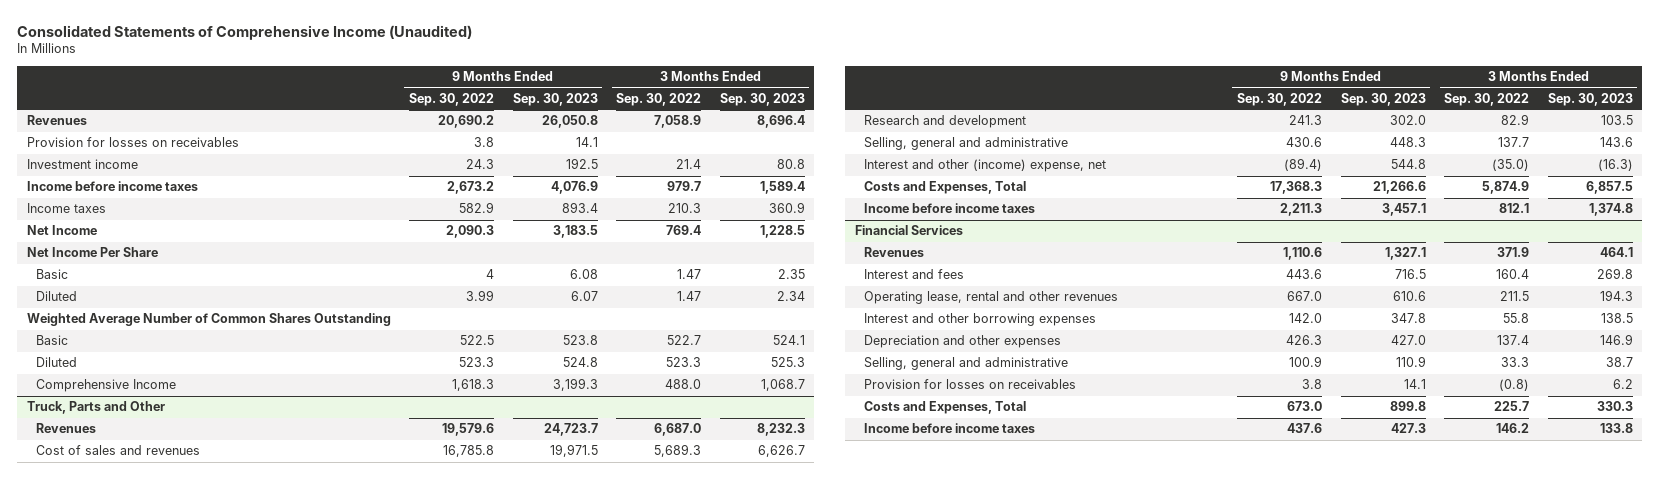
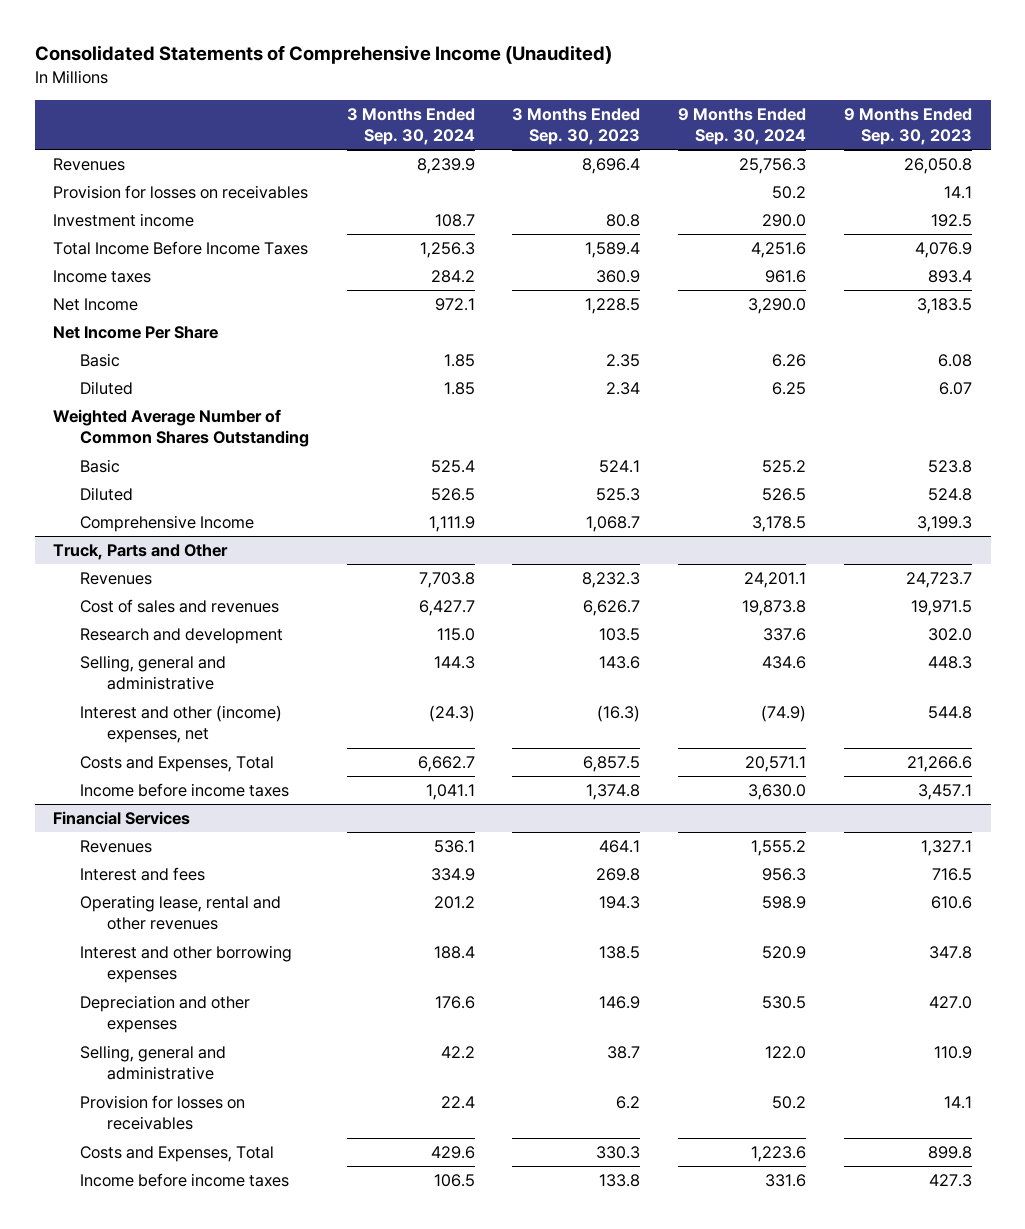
[409,92,495,106] Sep. 30, 2022 -> none
[616,92,702,106] Sep. 30, 2022 -> none
none -> [346,107,475,145] 3 Months Ended Sep. 30, 2024
none -> [678,107,807,145] 9 Months Ended Sep. 30, 2024
[26,181,198,192] Income before income taxes -> [53,241,309,256] Total Income Before Income Taxes
[863,159,1106,173] Interest and other (income) expense, net -> [80,705,283,744] Interest and other (income) expenses, net

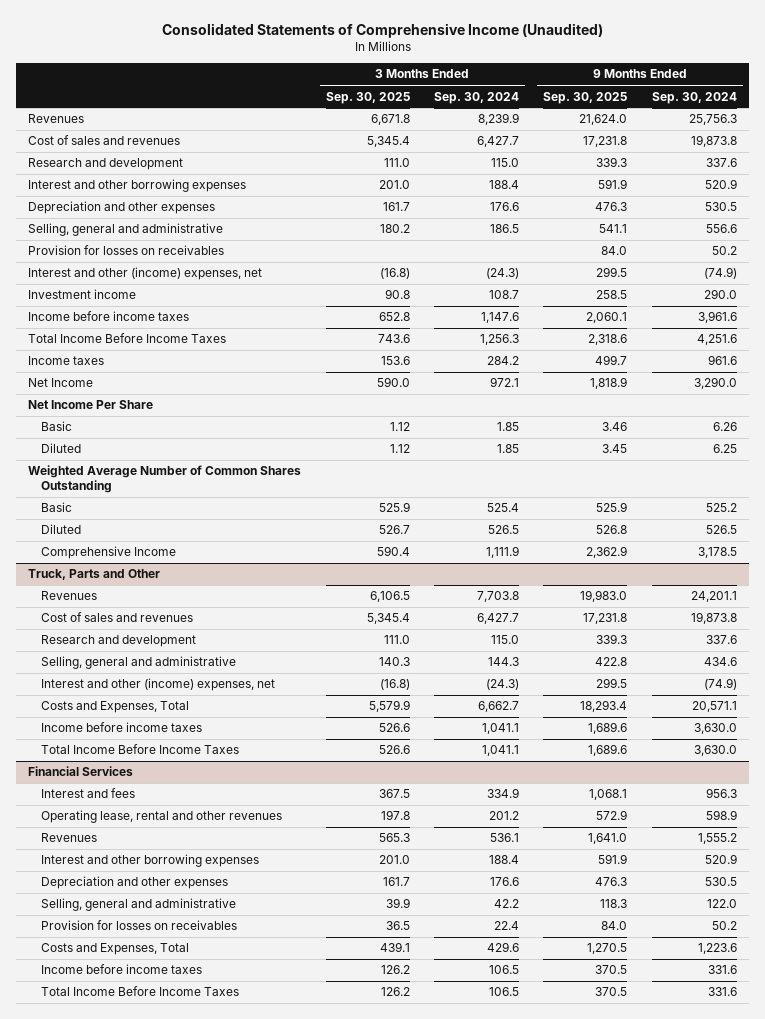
[512,107,641,145] 3 Months Ended Sep. 30, 2023 -> none
[843,107,972,145] 9 Months Ended Sep. 30, 2023 -> none
none -> [325,91,410,104] Sep. 30, 2025
none -> [543,91,628,104] Sep. 30, 2025
none -> [28,135,181,146] Cost of sales and revenues
none -> [28,158,184,171] Research and development
none -> [28,179,247,193] Interest and other borrowing expenses
none -> [28,201,216,215] Depreciation and other expenses
none -> [28,223,224,237] Selling, general and administrative
none -> [28,267,263,281] Interest and other (income) expenses, net
none -> [28,311,190,322] Income before income taxes
none -> [40,744,239,755] Total Income Before Income Taxes
[80,840,153,854] Revenues -> [40,833,97,843] Revenues
none -> [40,986,239,997] Total Income Before Income Taxes

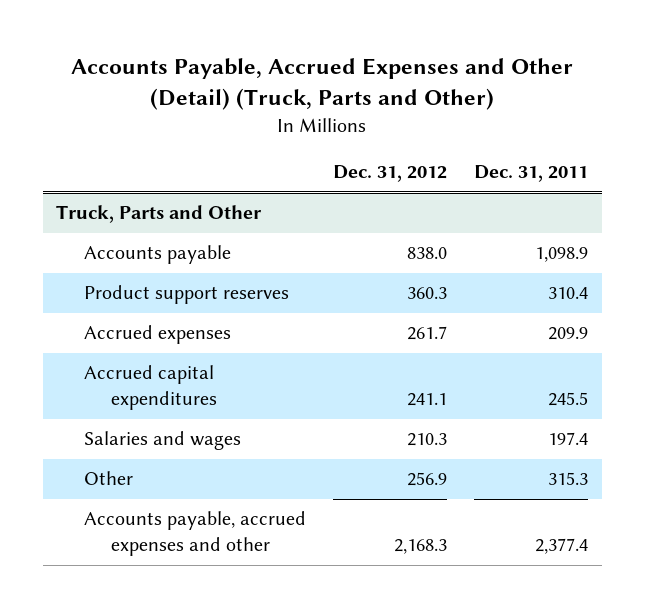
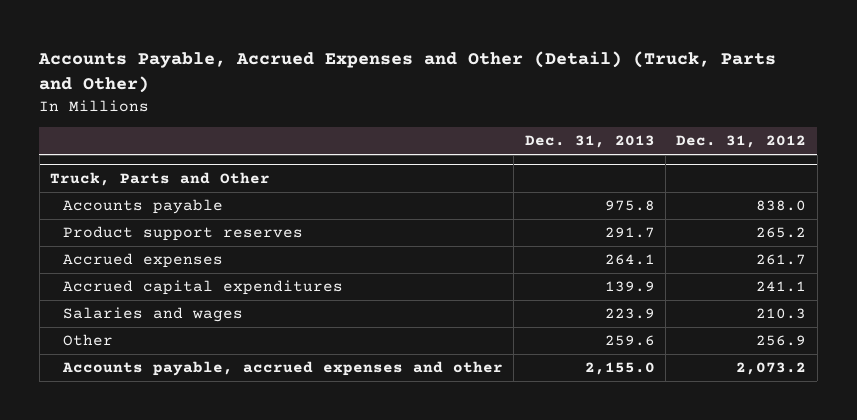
[474,165,589,183] Dec. 31, 2011 -> none
none -> [524,135,655,149] Dec. 31, 2013
[406,287,447,300] 360.3 -> [756,227,807,239] 265.2
[393,539,447,555] 2,168.3 -> [736,362,807,376] 2,073.2

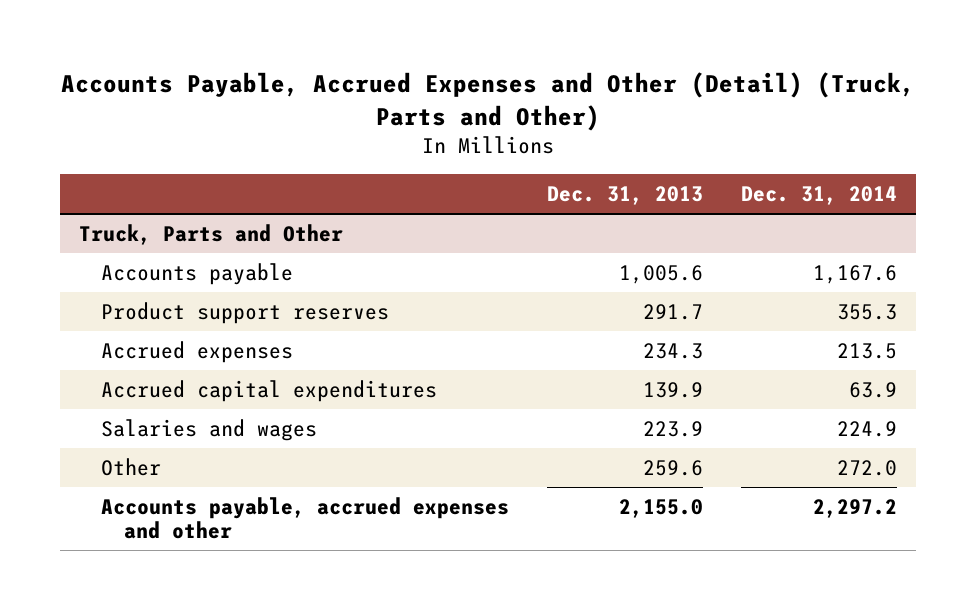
[676,135,807,149] Dec. 31, 2012 -> none
none -> [740,186,897,206] Dec. 31, 2014
[604,200,655,212] 975.8 -> [619,264,704,284] 1,005.6
[604,254,655,266] 264.1 -> [643,342,704,359] 234.3

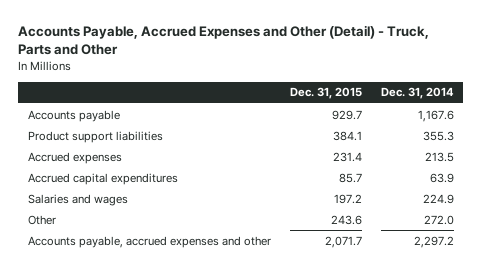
[60,72,915,132] Accounts Payable, Accrued Expenses and Other (Detail) (Truck, Parts and Other) -> [18,25,430,56] Accounts Payable, Accrued Expenses and Other (Detail) - Truck, Parts and Other
[547,186,704,206] Dec. 31, 2013 -> none
none -> [289,87,362,100] Dec. 31, 2015
[78,223,343,245] Truck, Parts and Other -> none
[101,301,390,324] Product support reserves -> [27,130,163,143] Product support liabilities

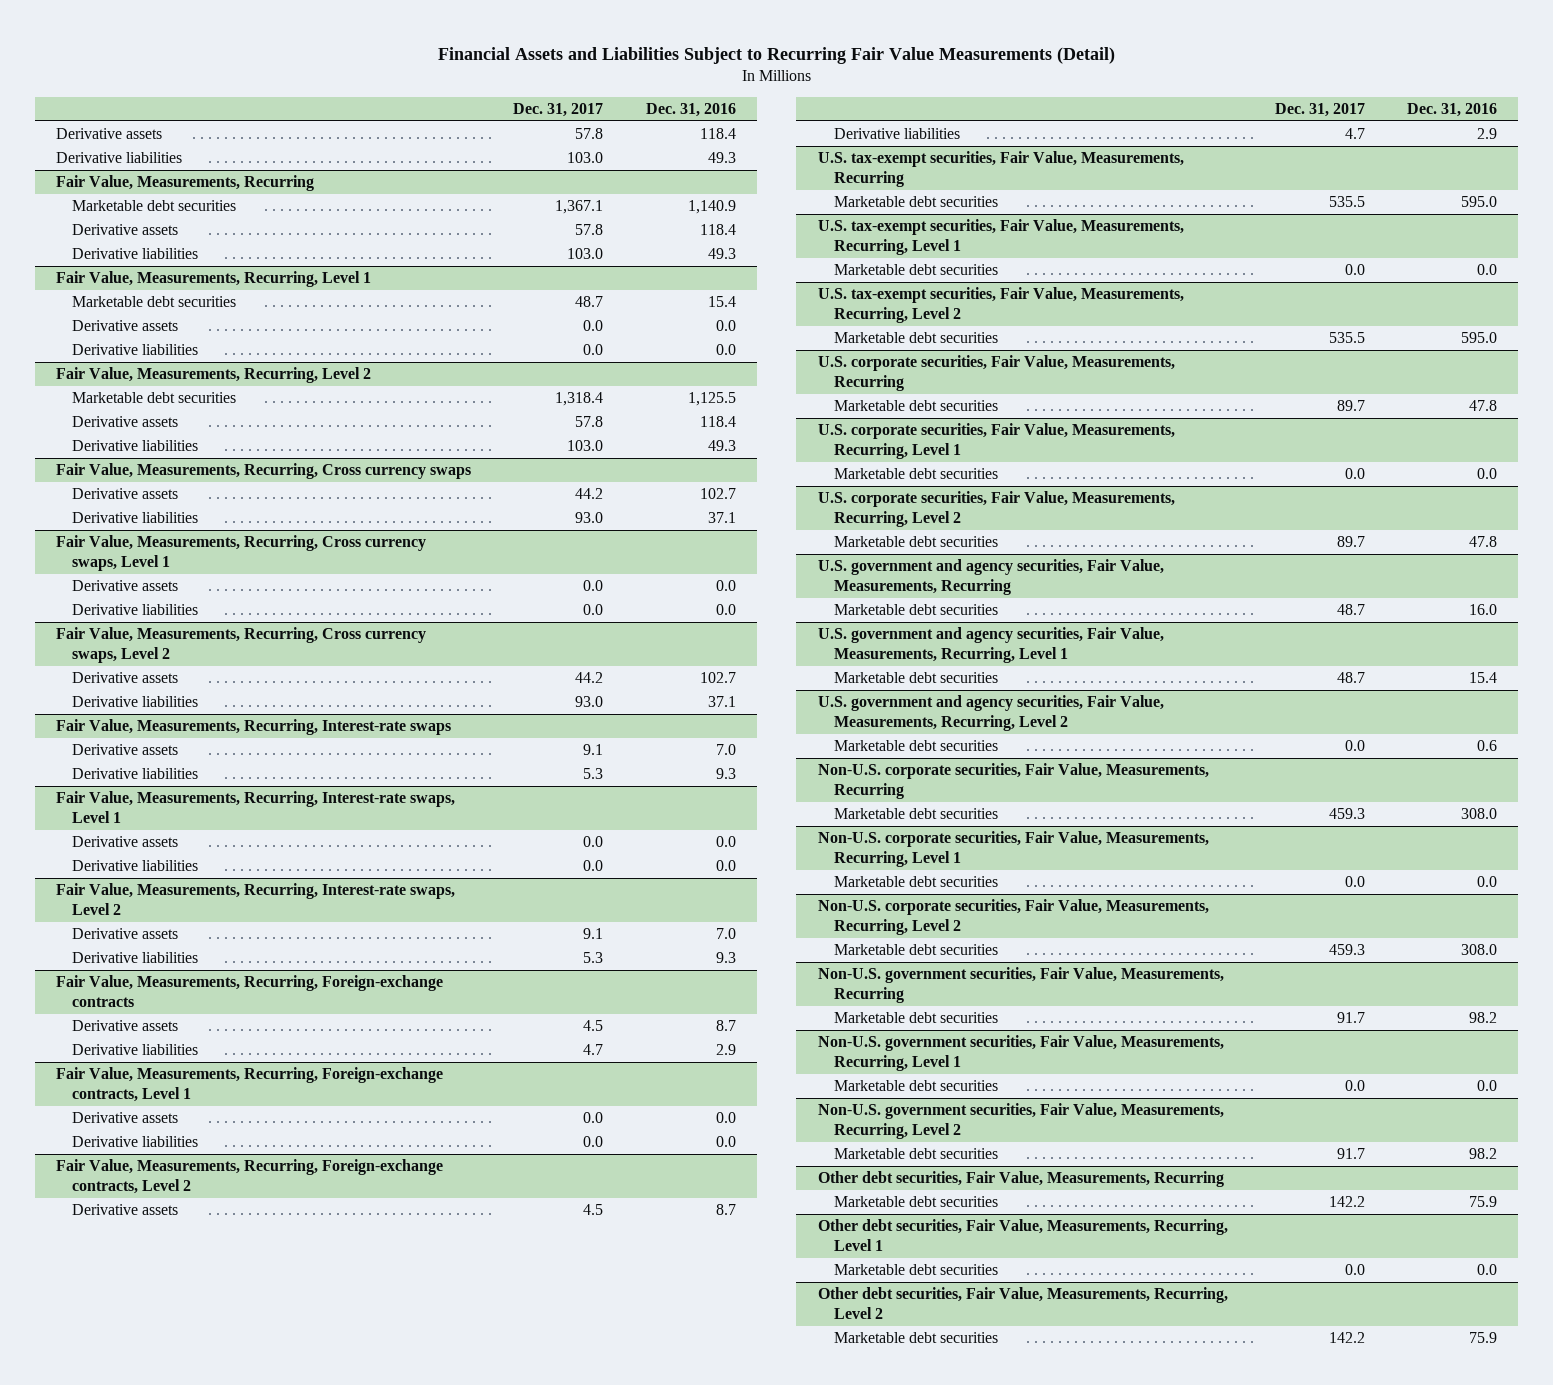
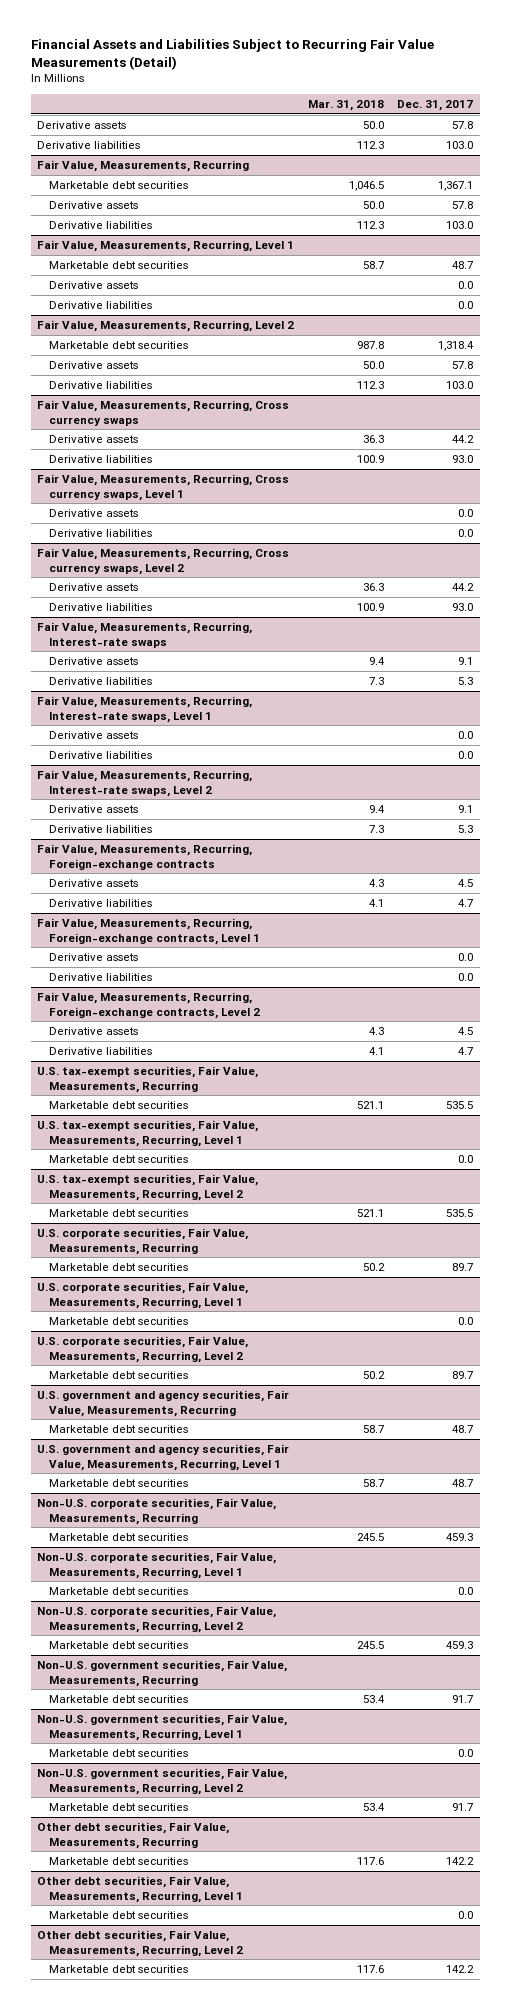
[645,102,736,117] Dec. 31, 2016 -> none
none -> [307,99,384,111] Mar. 31, 2018
[817,695,1164,732] U.S. government and agency securities, Fair Value, Measurements, Recurring, Level 2 -> none
[833,740,998,752] Marketable debt securities -> none

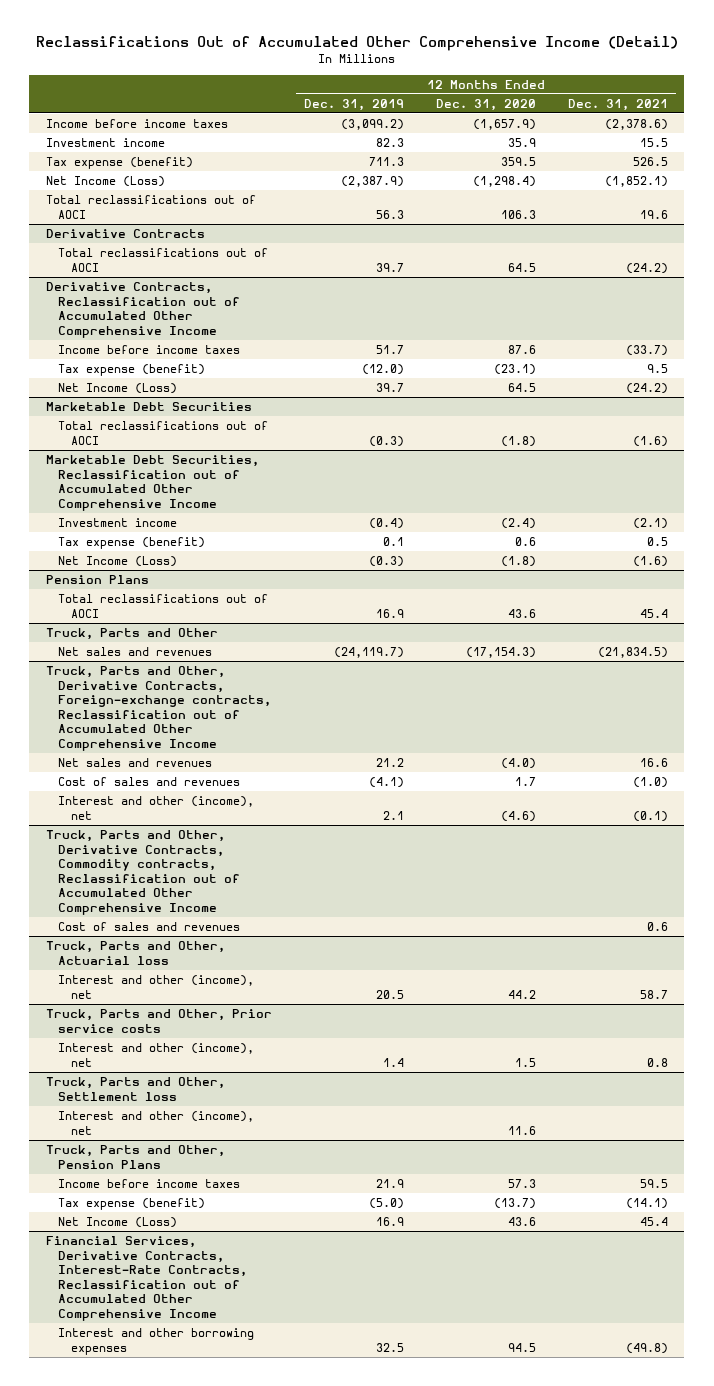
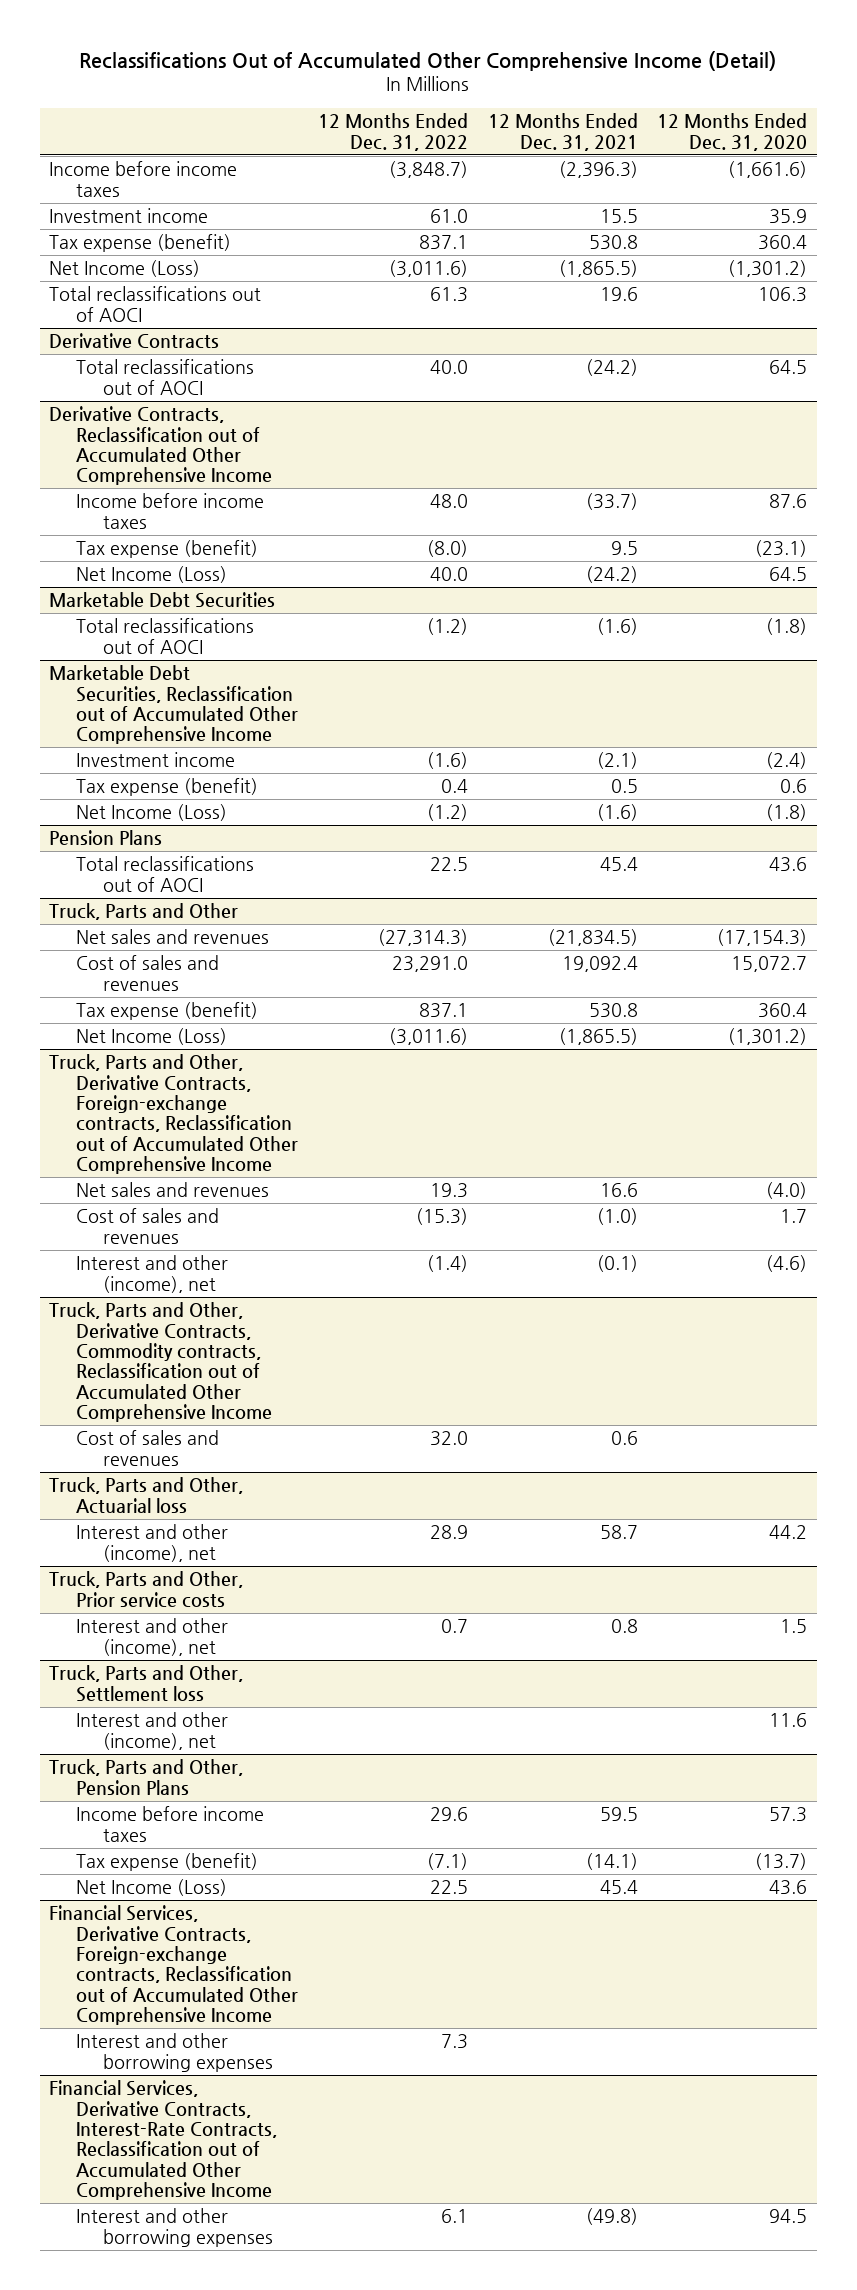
[303,98,404,111] Dec. 31, 2019 -> none
none -> [318,113,469,151] 12 Months Ended Dec. 31, 2022
[472,118,536,130] (1,657.9) -> [728,161,808,179] (1,661.6)
[605,118,669,130] (2,378.6) -> [558,161,638,179] (2,396.3)
[500,156,536,166] 359.5 -> [758,235,808,251] 360.4
[633,156,669,166] 526.5 -> [588,235,638,251] 530.8
[472,175,536,187] (1,298.4) -> [728,260,808,278] (1,301.2)
[605,175,669,187] (1,852.1) -> [558,260,638,278] (1,865.5)
none -> [76,955,220,991] Cost of sales and revenues
none -> [76,1002,259,1021] Tax expense (benefit)
none -> [76,1028,228,1046] Net Income (Loss)
none -> [49,1905,299,2026] Financial Services, Derivative Contracts, Foreign-exchange contracts, Reclassification out of Accumulated Other Comprehensive Income
none -> [76,2033,274,2072] Interest and other borrowing expenses

